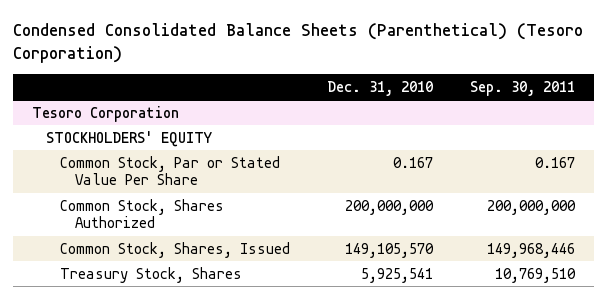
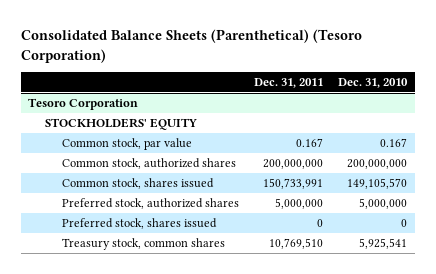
[13,23,584,64] Condensed Consolidated Balance Sheets (Parenthetical) (Tesoro Corporation) -> [20,29,362,63] Consolidated Balance Sheets (Parenthetical) (Tesoro Corporation)
[470,80,576,96] Sep. 30, 2011 -> none
none -> [254,78,324,89] Dec. 31, 2011
[60,155,281,186] Common Stock, Par or Stated Value Per Share -> [62,137,193,150] Common stock, par value
[60,198,225,229] Common Stock, Shares Authorized -> [62,157,237,169] Common stock, authorized shares
[60,241,291,258] Common Stock, Shares, Issued -> [62,177,215,189] Common stock, shares issued
none -> [62,197,240,209] Preferred stock, authorized shares
none -> [62,217,218,229] Preferred stock, shares issued
[60,266,243,283] Treasury Stock, Shares -> [62,237,226,250] Treasury stock, common shares

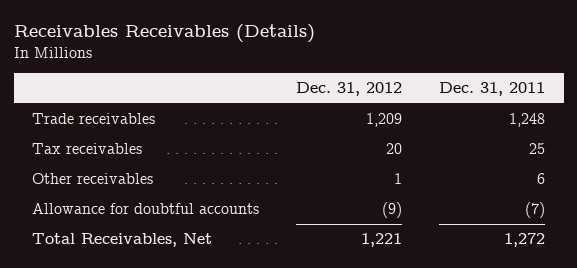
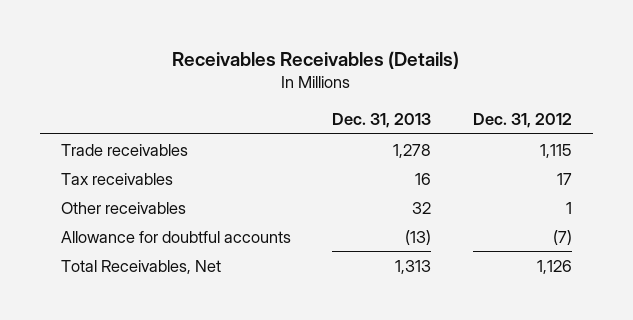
[439,82,546,97] Dec. 31, 2011 -> none
none -> [332,113,432,129] Dec. 31, 2013
[366,113,403,128] 1,209 -> [539,143,572,158] 1,115
[386,143,403,155] 20 -> [556,172,572,185] 17
[382,202,403,219] (9) -> [552,229,572,245] (7)
[361,233,403,248] 1,221 -> [536,259,572,274] 1,126

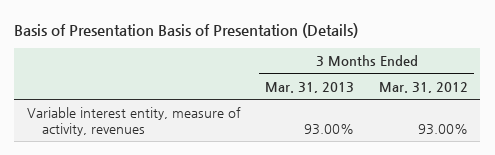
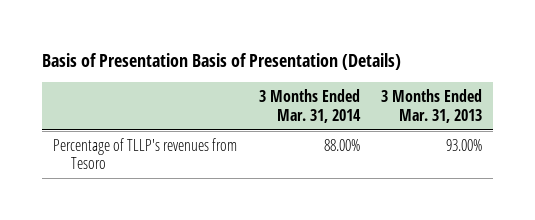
[378,82,468,94] Mar. 31, 2012 -> none
none -> [258,89,361,123] 3 Months Ended Mar. 31, 2014
[26,107,241,137] Variable interest entity, measure of activity, revenues -> [53,137,238,170] Percentage of TLLP's revenues from Tesoro

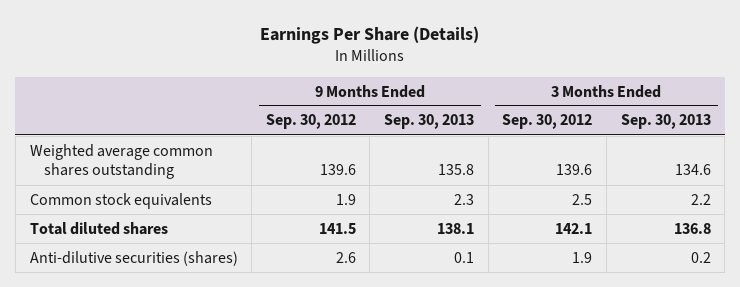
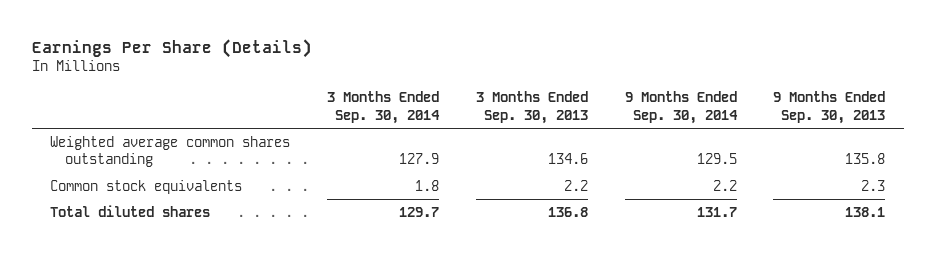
[265,114,356,130] Sep. 30, 2012 -> none
[502,114,593,130] Sep. 30, 2012 -> none
none -> [326,91,440,124] 3 Months Ended Sep. 30, 2014
none -> [624,91,738,124] 9 Months Ended Sep. 30, 2014
[29,250,238,266] Anti-dilutive securities (shares) -> none

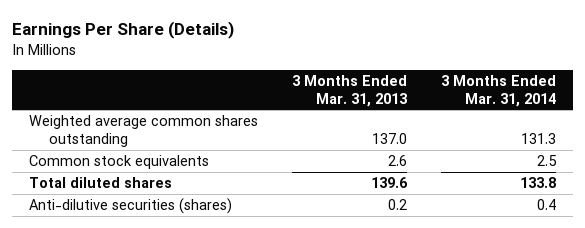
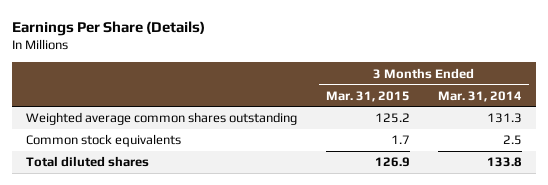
[292,74,408,107] 3 Months Ended Mar. 31, 2013 -> none
none -> [325,90,410,102] Mar. 31, 2015
[29,198,233,215] Anti-dilutive securities (shares) -> none

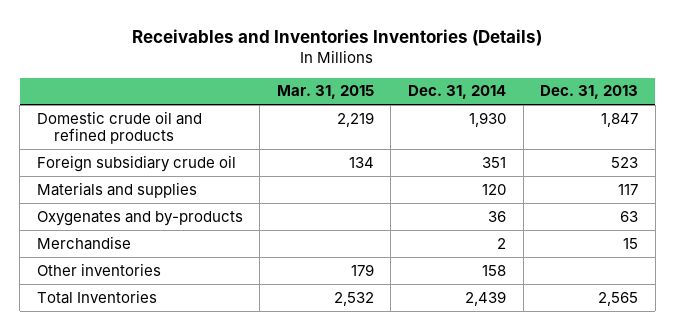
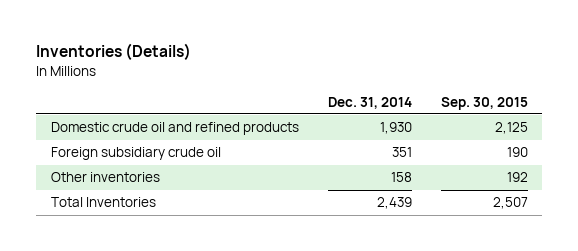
[132,28,543,46] Receivables and Inventories Inventories (Details) -> [36,43,192,61] Inventories (Details)
[276,85,374,100] Mar. 31, 2015 -> none
[540,85,639,100] Dec. 31, 2013 -> none
none -> [440,96,528,110] Sep. 30, 2015
[36,181,197,198] Materials and supplies -> none
[36,210,243,226] Oxygenates and by-products -> none
[36,235,131,250] Merchandise -> none

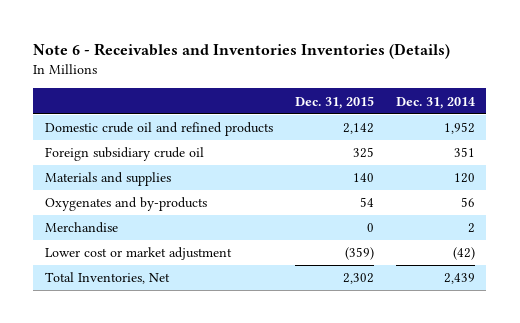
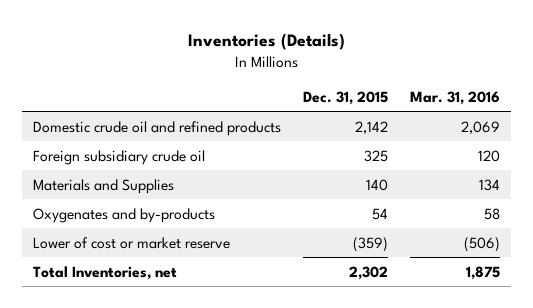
[33,43,451,60] Note 6 - Receivables and Inventories Inventories (Details) -> [187,33,345,51] Inventories (Details)
[396,96,476,109] Dec. 31, 2014 -> none
none -> [409,90,500,105] Mar. 31, 2016
[44,172,171,187] Materials and supplies -> [33,178,175,194] Materials and Supplies
[44,222,118,234] Merchandise -> none
[44,247,232,261] Lower cost or market adjustment -> [33,236,231,249] Lower of cost or market reserve
[44,272,170,285] Total Inventories, Net -> [33,265,178,280] Total Inventories, net

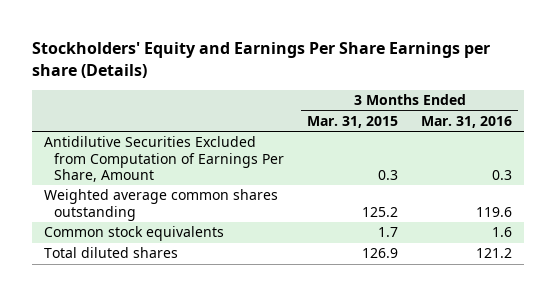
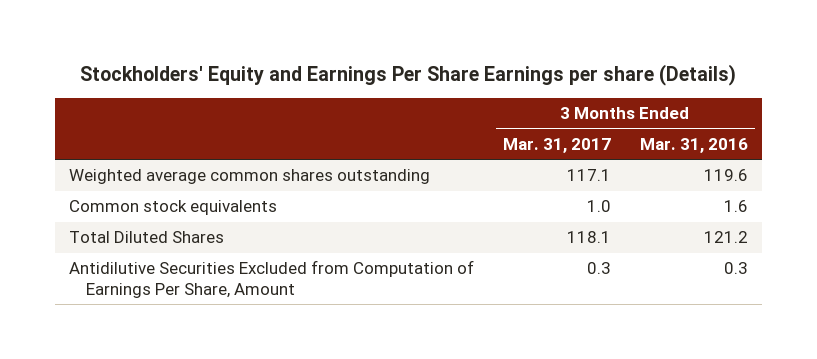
[307,115,399,128] Mar. 31, 2015 -> none
none -> [502,138,611,154] Mar. 31, 2017
[44,247,179,259] Total diluted shares -> [68,231,224,244] Total Diluted Shares
[44,136,284,182] Antidilutive Securities Excluded from Computation of Earnings Per Share, Amount -> [68,260,474,299] Antidilutive Securities Excluded from Computation of Earnings Per Share, Amount

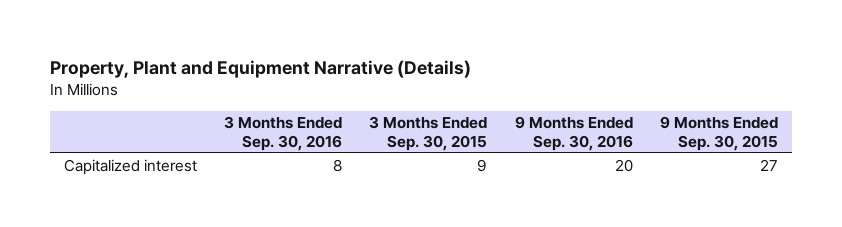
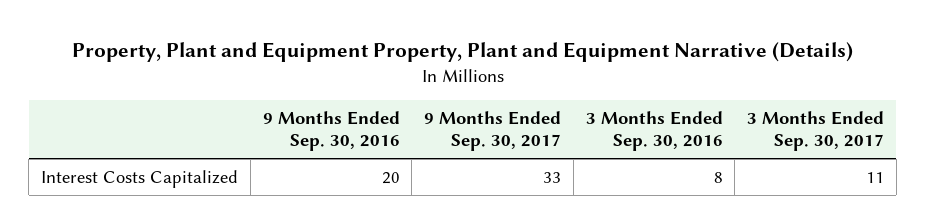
[50,60,472,79] Property, Plant and Equipment Narrative (Details) -> [71,41,853,62] Property, Plant and Equipment Property, Plant and Equipment Narrative (Details)
[369,115,488,151] 3 Months Ended Sep. 30, 2015 -> none
[659,115,778,151] 9 Months Ended Sep. 30, 2015 -> none
none -> [424,110,562,152] 9 Months Ended Sep. 30, 2017
none -> [747,110,885,152] 3 Months Ended Sep. 30, 2017
[63,159,197,176] Capitalized interest -> [40,169,238,188] Interest Costs Capitalized

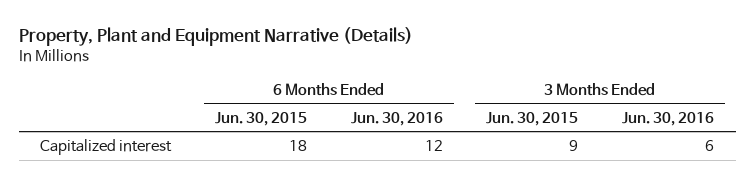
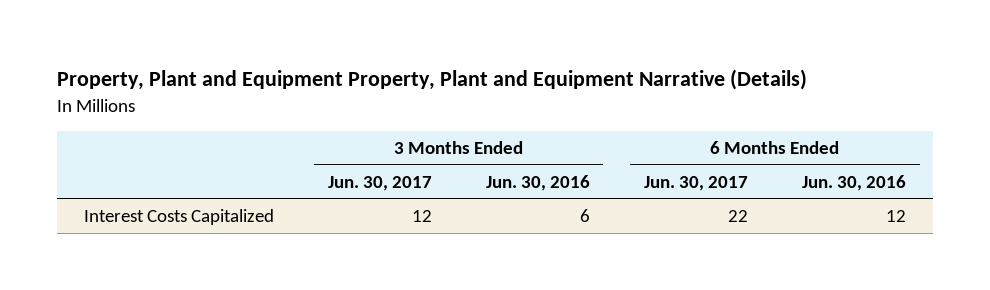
[18,27,413,47] Property, Plant and Equipment Narrative (Details) -> [56,69,807,91] Property, Plant and Equipment Property, Plant and Equipment Narrative (Details)
[215,111,308,126] Jun. 30, 2015 -> none
[486,111,579,126] Jun. 30, 2015 -> none
none -> [327,175,432,191] Jun. 30, 2017
none -> [643,175,748,191] Jun. 30, 2017
[40,139,173,156] Capitalized interest -> [83,209,274,226] Interest Costs Capitalized

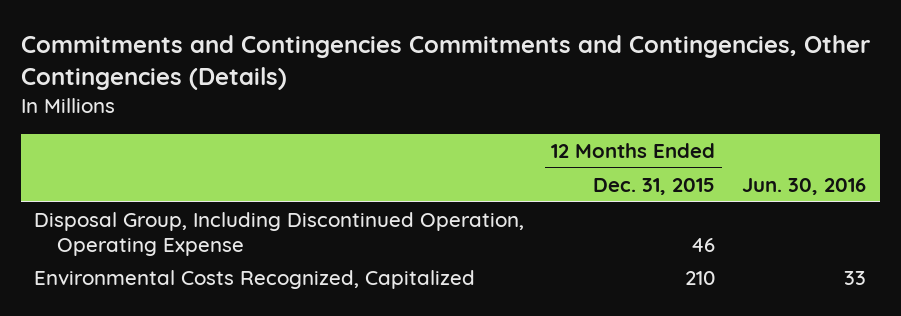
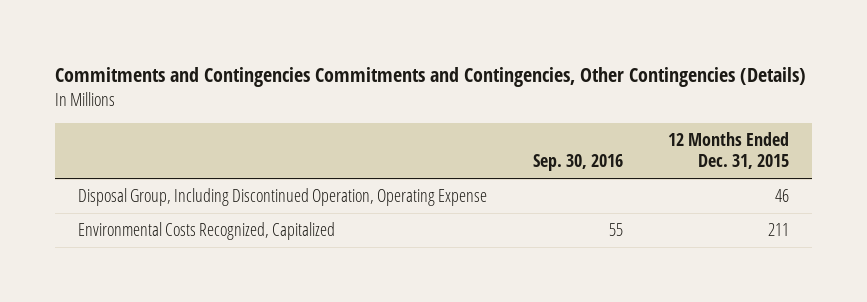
[742,178,867,196] Jun. 30, 2016 -> none
none -> [532,154,623,172] Sep. 30, 2016
[685,271,716,286] 210 -> [768,223,790,237] 211

